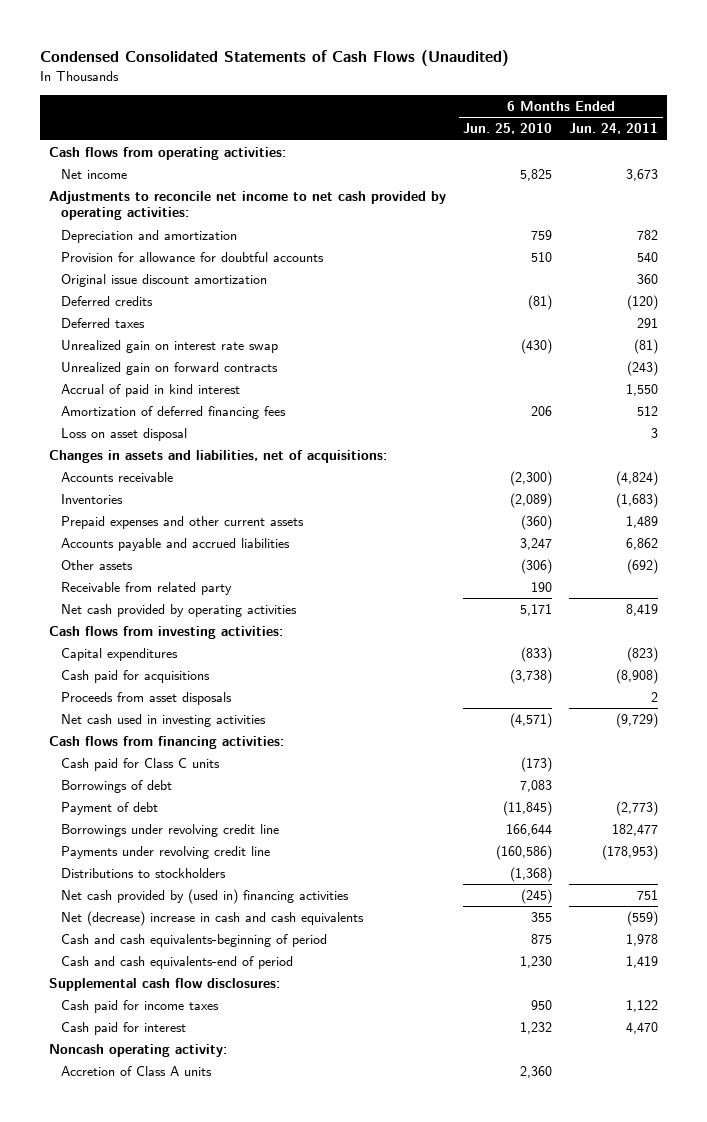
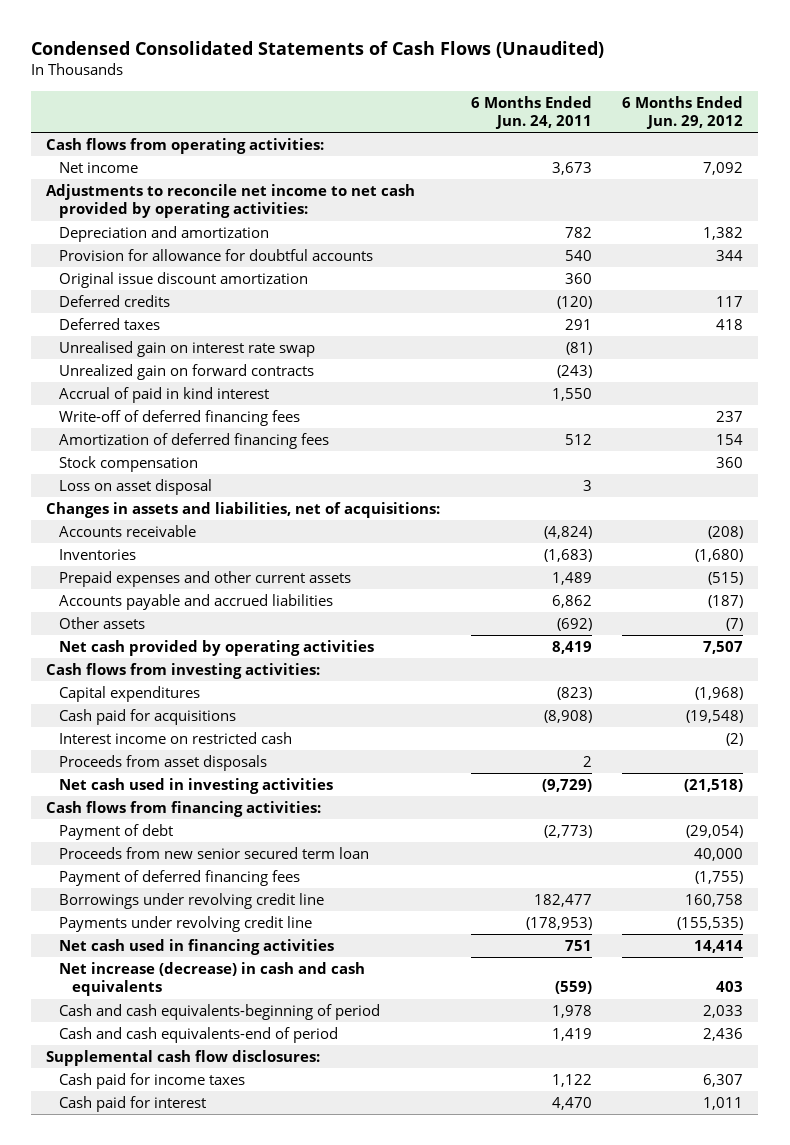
[462,123,552,135] Jun. 25, 2010 -> none
none -> [622,95,744,130] 6 Months Ended Jun. 29, 2012
[60,340,278,354] Unrealized gain on interest rate swap -> [59,341,316,358] Unrealised gain on interest rate swap
none -> [59,410,301,427] Write-off of deferred financing fees
none -> [59,456,199,473] Stock compensation
[60,582,232,596] Receivable from related party -> none
none -> [59,732,293,745] Interest income on restricted cash
[60,758,220,772] Cash paid for Class C units -> none
[60,780,172,794] Borrowings of debt -> none
none -> [59,847,370,860] Proceeds from new senior secured term loan
none -> [59,870,301,887] Payment of deferred financing fees
[60,868,226,879] Distributions to stockholders -> none
[60,889,349,905] Net cash provided by (used in) financing activities -> [59,939,335,956] Net cash used in financing activities
[60,911,364,927] Net (decrease) increase in cash and cash equivalents -> [59,962,366,997] Net increase (decrease) in cash and cash equivalents
[48,1044,227,1058] Noncash operating activity: -> none
[60,1066,212,1077] Accretion of Class A units -> none

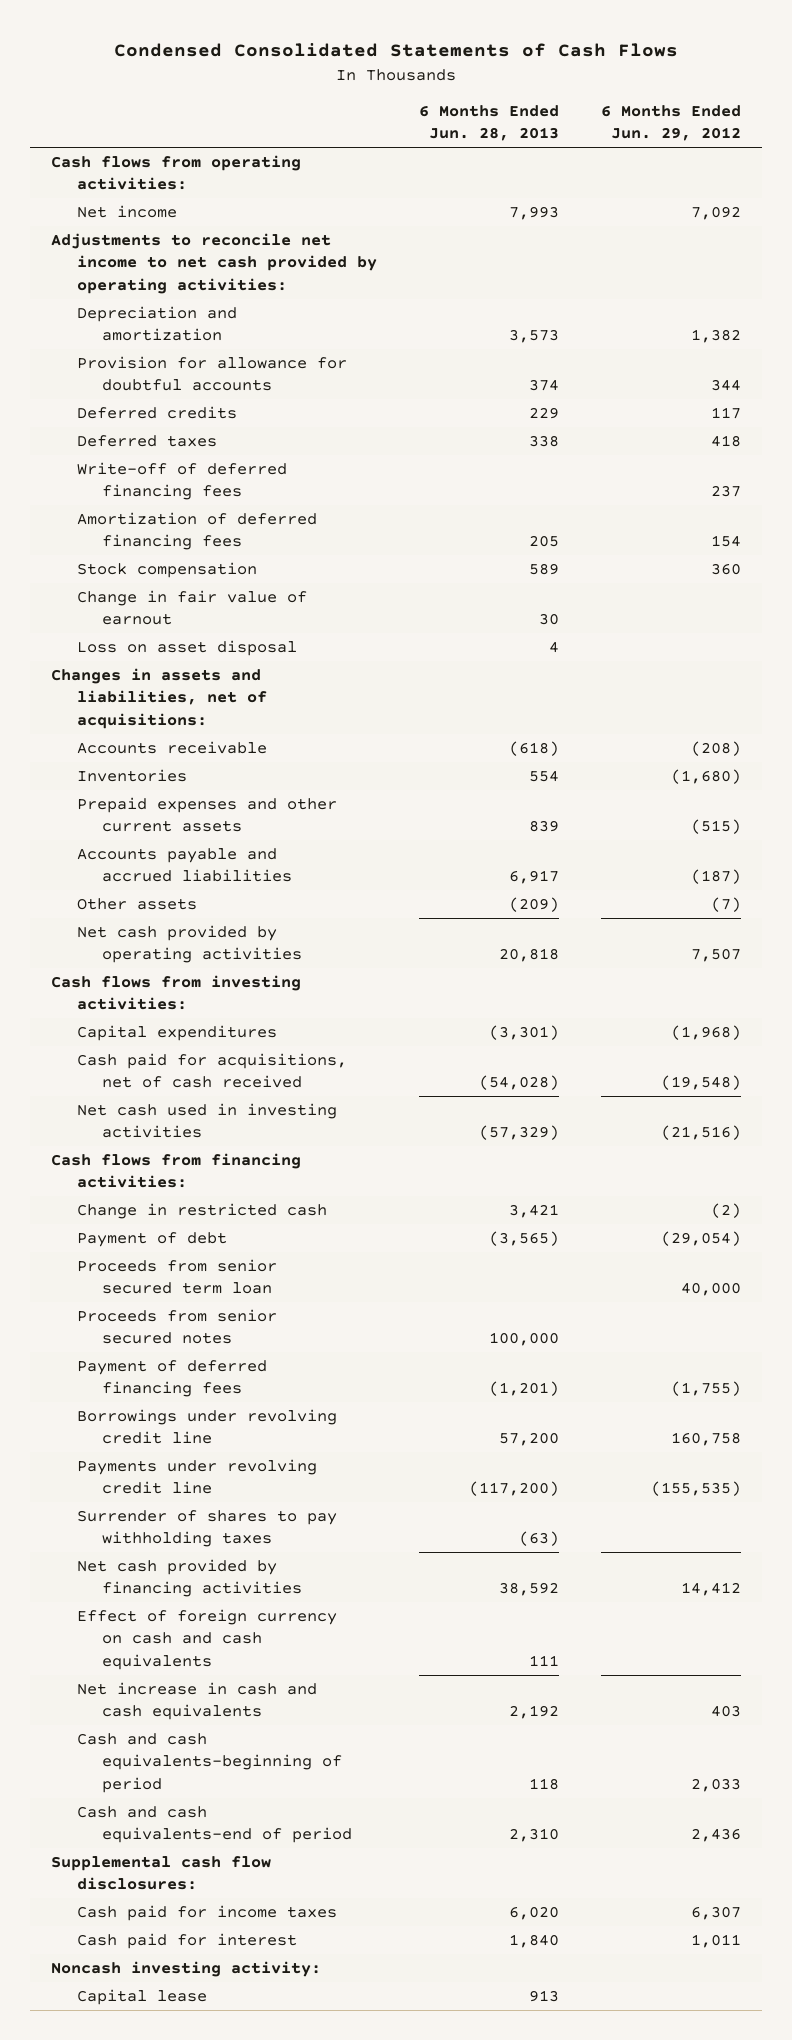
[31,40,605,58] Condensed Consolidated Statements of Cash Flows (Unaudited) -> [114,43,679,58] Condensed Consolidated Statements of Cash Flows
[470,95,592,130] 6 Months Ended Jun. 24, 2011 -> none
none -> [418,104,559,142] 6 Months Ended Jun. 28, 2013
[59,272,309,289] Original issue discount amortization -> none
[59,341,316,358] Unrealised gain on interest rate swap -> none
[59,364,315,381] Unrealized gain on forward contracts -> none
[59,387,270,404] Accrual of paid in kind interest -> none
none -> [76,590,307,626] Change in fair value of earnout
[59,732,293,745] Interest income on restricted cash -> none
[59,755,268,772] Proceeds from asset disposals -> none
[59,709,237,726] Cash paid for acquisitions -> [76,1053,347,1089] Cash paid for acquisitions, net of cash received
[684,779,744,793] (21,518) -> [661,1125,742,1141] (21,516)
none -> [76,1203,327,1220] Change in restricted cash
[59,847,370,860] Proceeds from new senior secured term loan -> [76,1259,277,1295] Proceeds from senior secured term loan
none -> [76,1309,277,1345] Proceeds from senior secured notes
none -> [76,1510,337,1548] Surrender of shares to pay withholding taxes
[59,939,335,956] Net cash used in financing activities -> [76,1559,303,1598] Net cash provided by financing activities
[694,940,744,954] 14,414 -> [681,1582,742,1597] 14,412
none -> [76,1609,337,1670] Effect of foreign currency on cash and cash equivalents
[59,962,366,997] Net increase (decrease) in cash and cash equivalents -> [76,1682,317,1721] Net increase in cash and cash equivalents
none -> [50,1961,321,1978] Noncash investing activity:
none -> [76,1989,207,2006] Capital lease

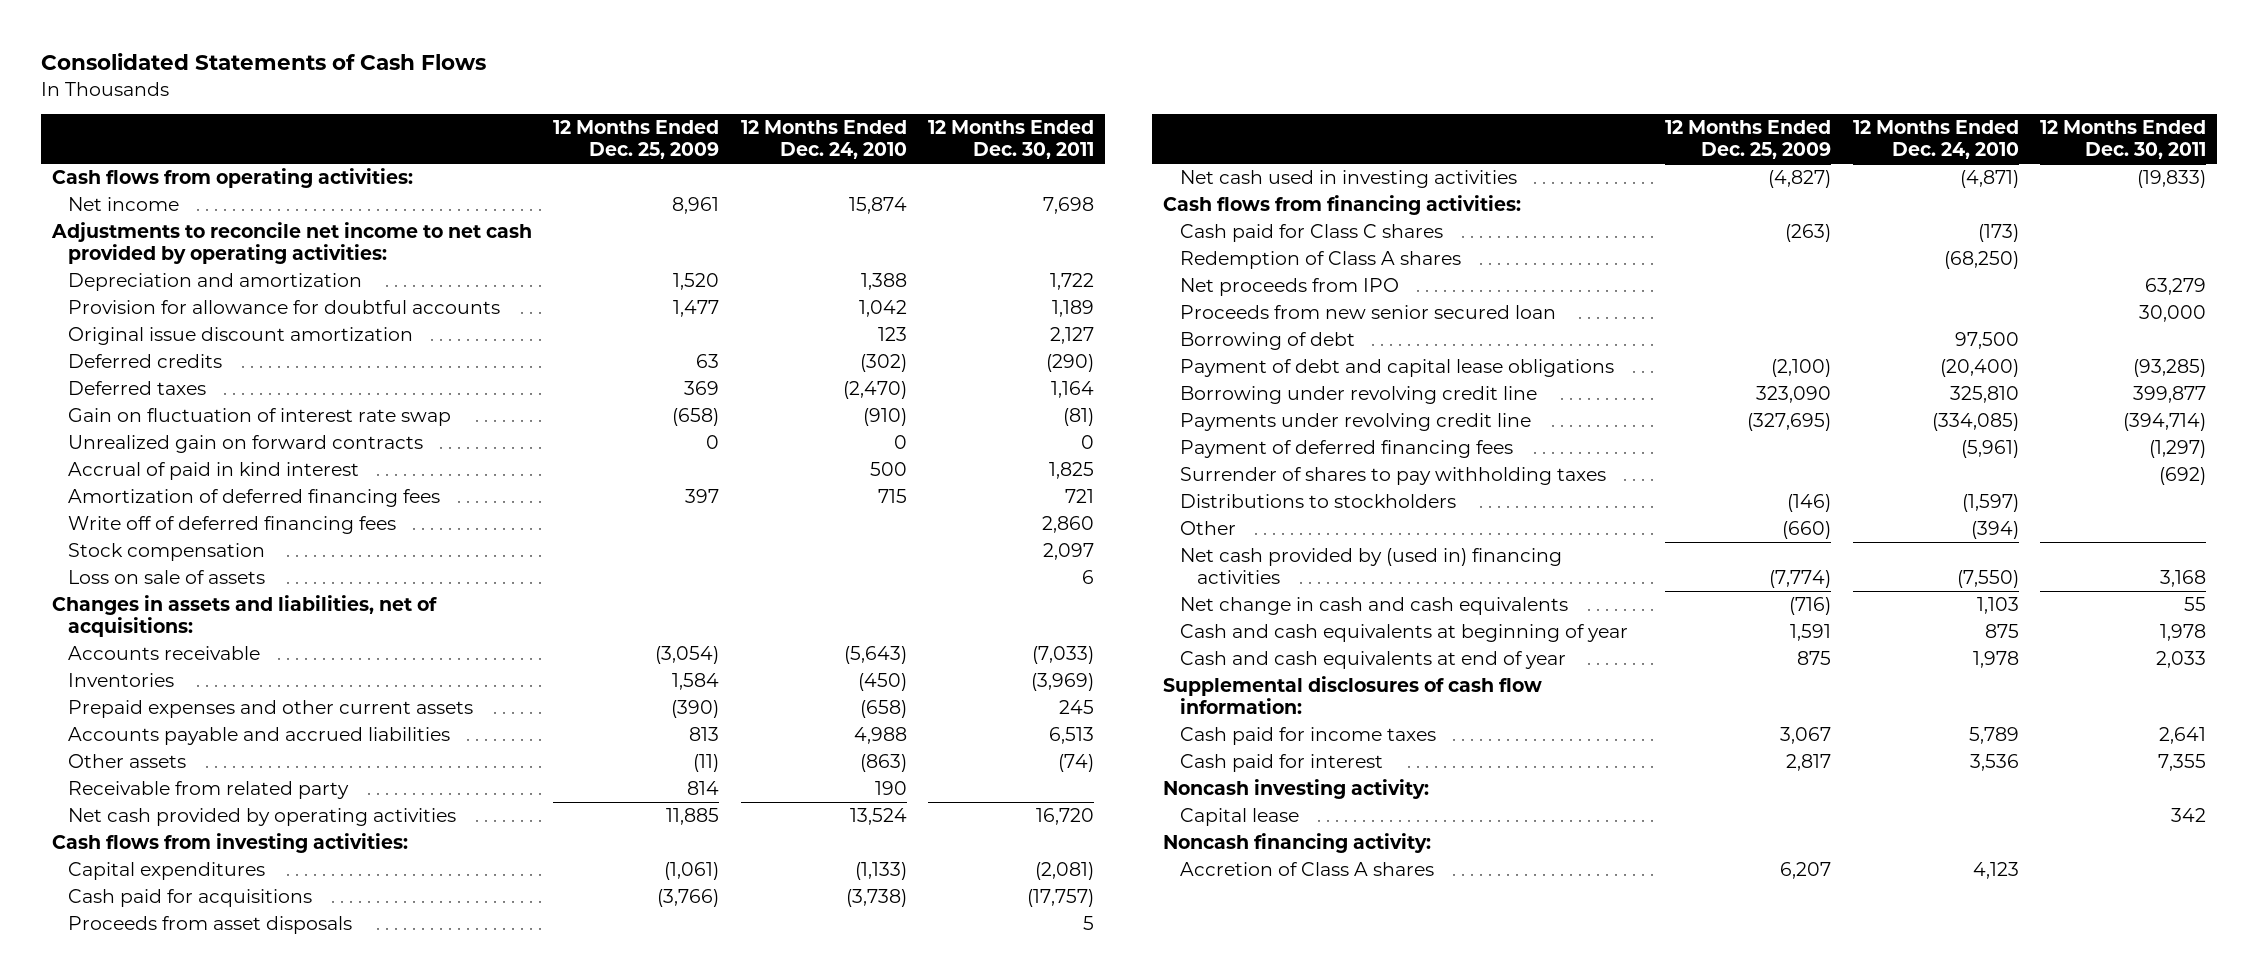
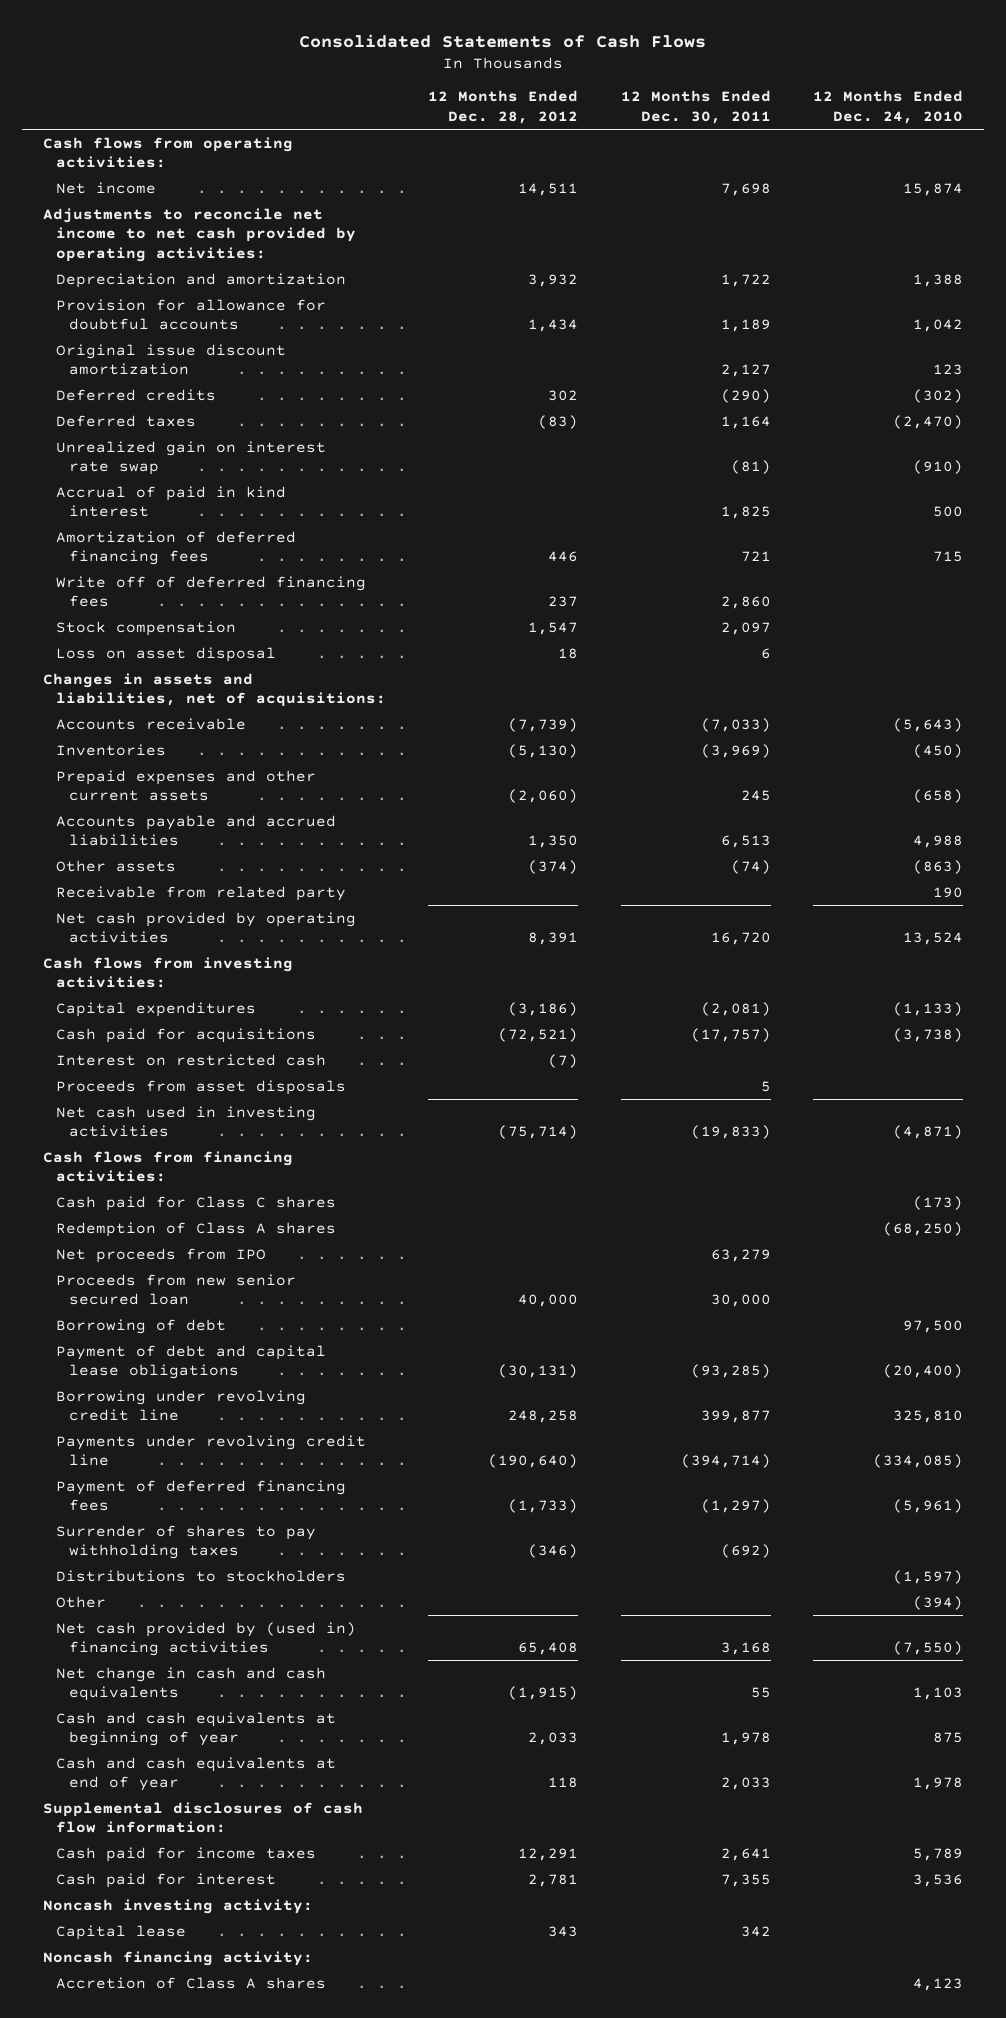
[553,120,720,160] 12 Months Ended Dec. 25, 2009 -> none
none -> [428,90,579,125] 12 Months Ended Dec. 28, 2012
[68,434,424,453] Unrealized gain on forward contracts -> none
[68,407,452,426] Gain on fluctuation of interest rate swap -> [55,440,326,476] Unrealized gain on interest rate swap
[68,569,266,584] Loss on sale of assets -> [55,646,276,662] Loss on asset disposal
none -> [55,1053,326,1066] Interest on restricted cash

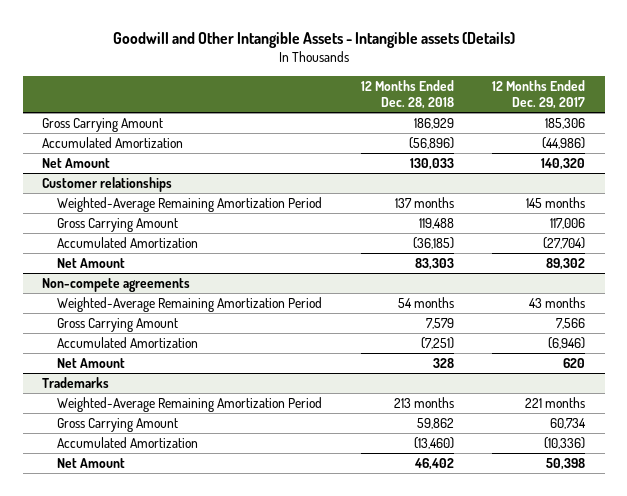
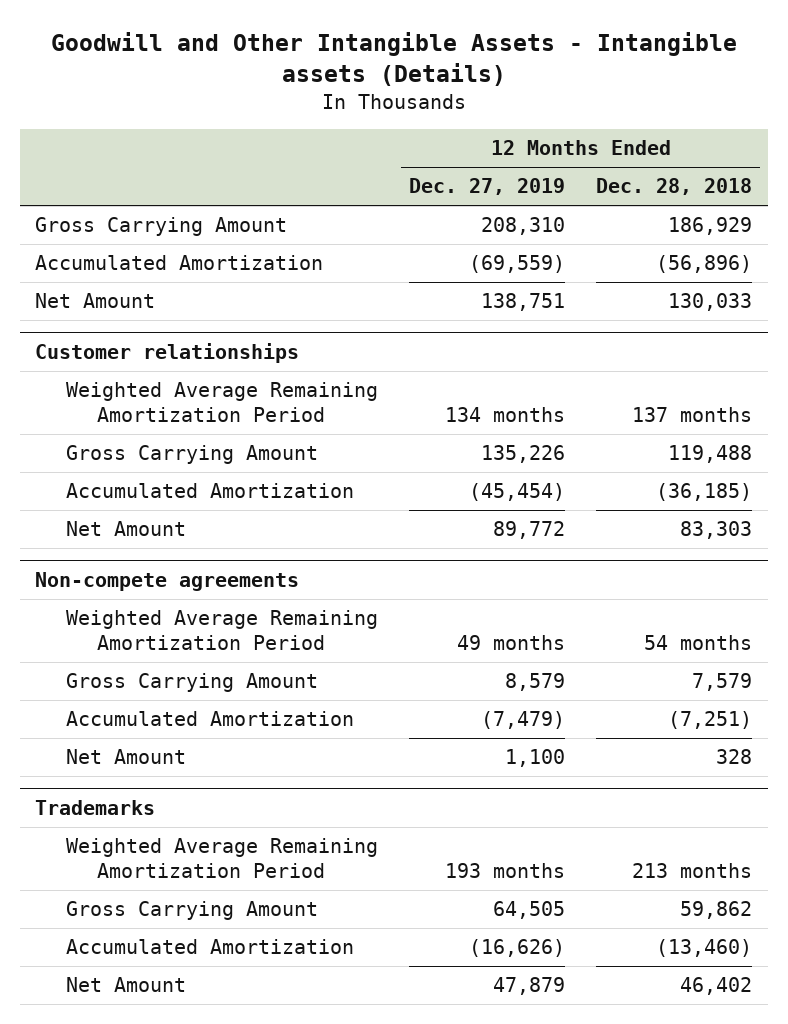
[492,79,586,110] 12 Months Ended Dec. 29, 2017 -> none
none -> [409,178,566,196] Dec. 27, 2019
[57,196,323,212] Weighted-Average Remaining Amortization Period -> [66,382,379,423] Weighted Average Remaining Amortization Period
[57,296,323,312] Weighted-Average Remaining Amortization Period -> [66,610,379,651] Weighted Average Remaining Amortization Period
[57,396,323,412] Weighted-Average Remaining Amortization Period -> [66,838,379,879] Weighted Average Remaining Amortization Period

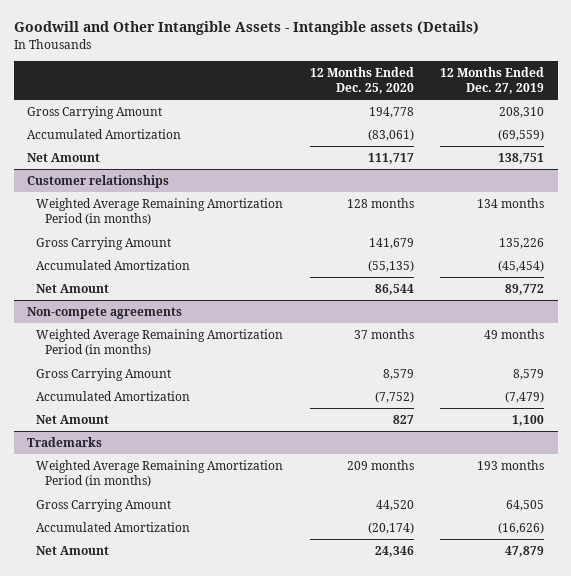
[596,178,753,196] Dec. 28, 2018 -> none
none -> [309,66,414,95] 12 Months Ended Dec. 25, 2020
[66,382,379,423] Weighted Average Remaining Amortization Period -> [36,197,284,226] Weighted Average Remaining Amortization Period (in months)
[66,610,379,651] Weighted Average Remaining Amortization Period -> [36,328,284,357] Weighted Average Remaining Amortization Period (in months)
[66,838,379,879] Weighted Average Remaining Amortization Period -> [36,459,284,488] Weighted Average Remaining Amortization Period (in months)

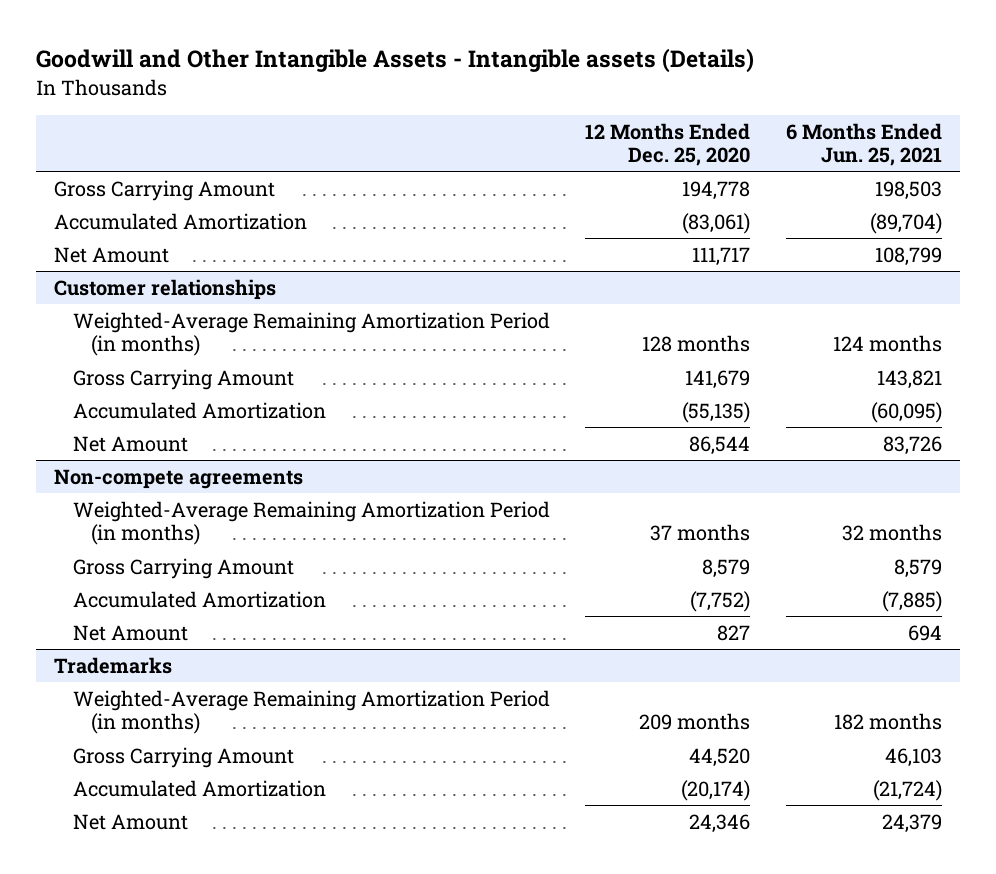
[440,66,545,95] 12 Months Ended Dec. 27, 2019 -> none
none -> [785,122,942,167] 6 Months Ended Jun. 25, 2021
[36,197,284,226] Weighted Average Remaining Amortization Period (in months) -> [72,311,550,357] Weighted-Average Remaining Amortization Period (in months)
[36,328,284,357] Weighted Average Remaining Amortization Period (in months) -> [72,500,550,546] Weighted-Average Remaining Amortization Period (in months)
[36,459,284,488] Weighted Average Remaining Amortization Period (in months) -> [72,689,550,735] Weighted-Average Remaining Amortization Period (in months)

